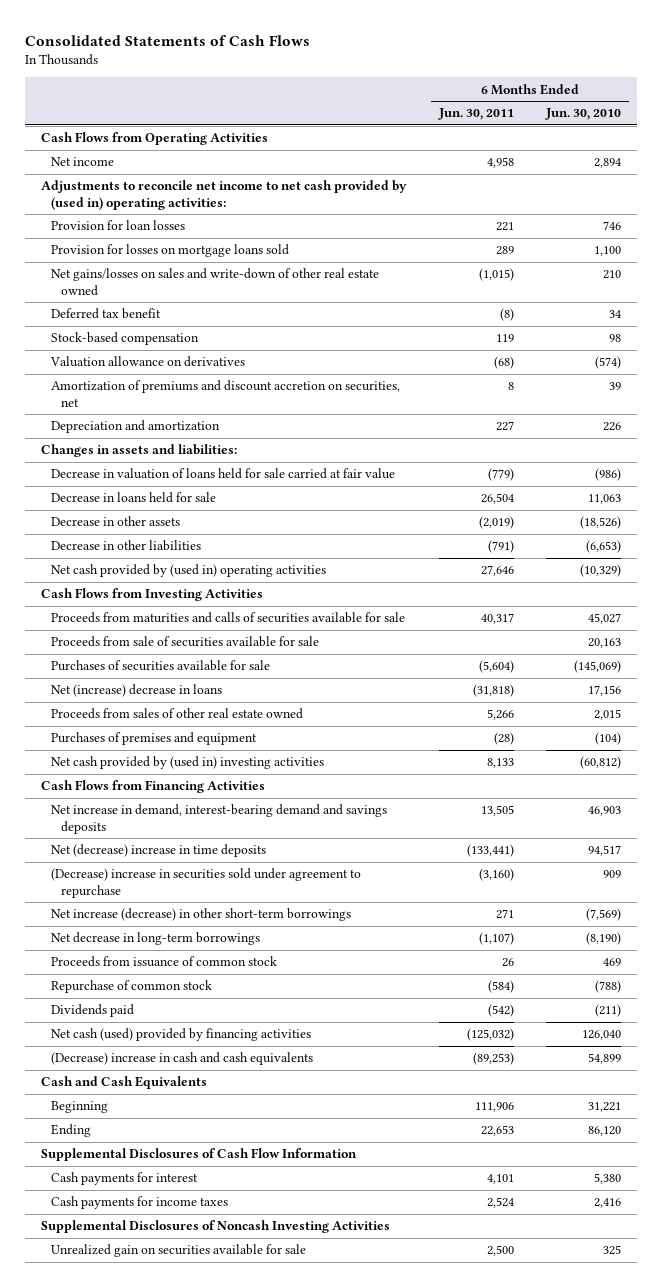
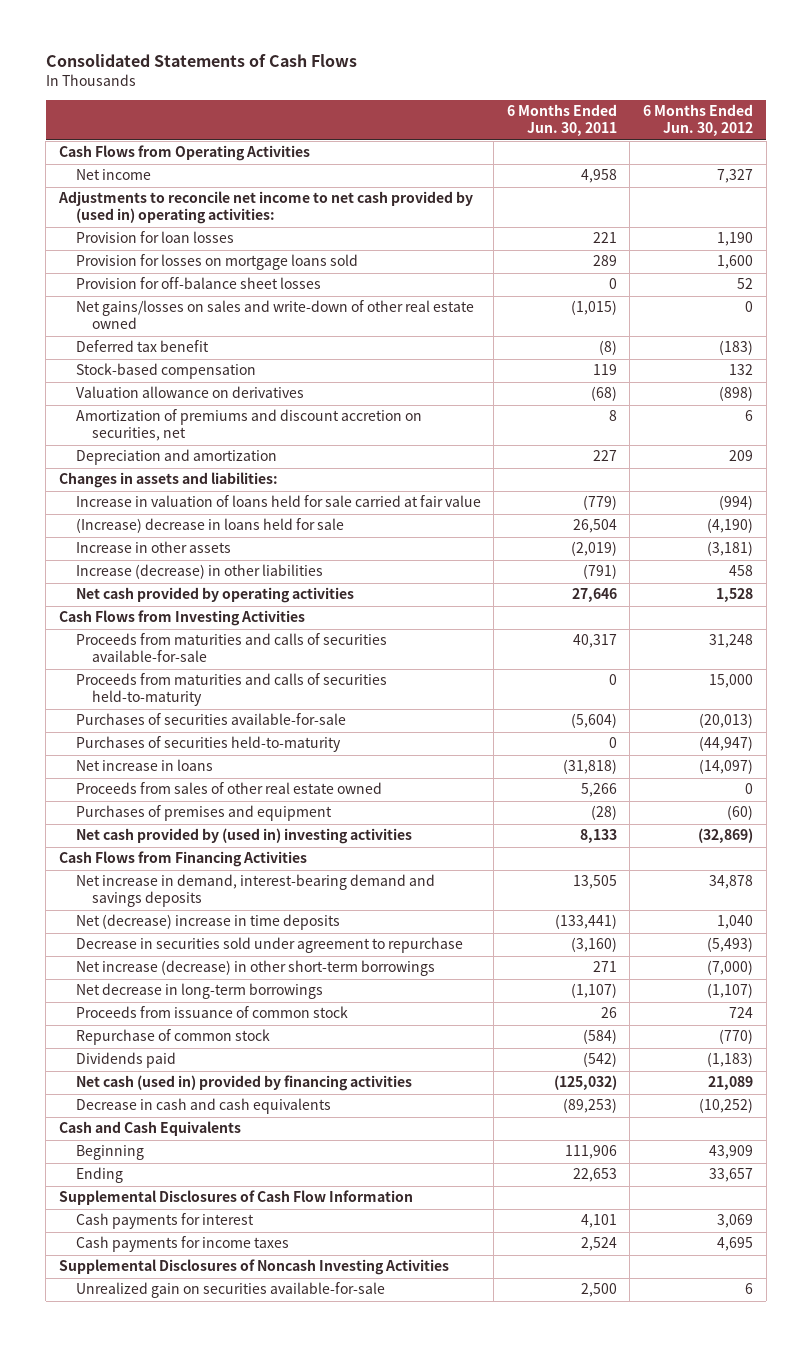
[544,108,621,121] Jun. 30, 2010 -> none
none -> [642,104,753,137] 6 Months Ended Jun. 30, 2012
none -> [75,277,321,290] Provision for off-balance sheet losses
[51,468,396,480] Decrease in valuation of loans held for sale carried at fair value -> none
[51,492,217,504] Decrease in loans held for sale -> [75,495,481,508] Increase in valuation of loans held for sale carried at fair value
[480,493,514,505] 26,504 -> [582,495,617,511] (779)
none -> [75,518,344,534] (Increase) decrease in loans held for sale
[51,516,181,527] Decrease in other assets -> [75,541,231,554] Increase in other assets
[51,540,202,552] Decrease in other liabilities -> [75,564,323,580] Increase (decrease) in other liabilities
[51,564,327,578] Net cash provided by (used in) operating activities -> [75,587,354,604] Net cash provided by operating activities
[51,636,320,648] Proceeds from sale of securities available for sale -> none
[51,612,406,624] Proceeds from maturities and calls of securities available for sale -> [75,633,387,663] Proceeds from maturities and calls of securities available-for-sale
none -> [75,673,387,707] Proceeds from maturities and calls of securities held-to-maturity
[51,660,271,672] Purchases of securities available for sale -> [75,713,346,726] Purchases of securities available-for-sale
none -> [75,736,341,753] Purchases of securities held-to-maturity
[51,684,223,698] Net (increase) decrease in loans -> [75,759,213,772] Net increase in loans
[51,868,362,898] (Decrease) increase in securities sold under agreement to repurchase -> [75,937,463,954] Decrease in securities sold under agreement to repurchase
[51,1028,312,1042] Net cash (used) provided by financing activities -> [75,1075,412,1092] Net cash (used in) provided by financing activities
[51,1052,314,1066] (Decrease) increase in cash and cash equivalents -> [75,1098,331,1115] Decrease in cash and cash equivalents
[51,1244,307,1258] Unrealized gain on securities available for sale -> [75,1282,385,1299] Unrealized gain on securities available-for-sale

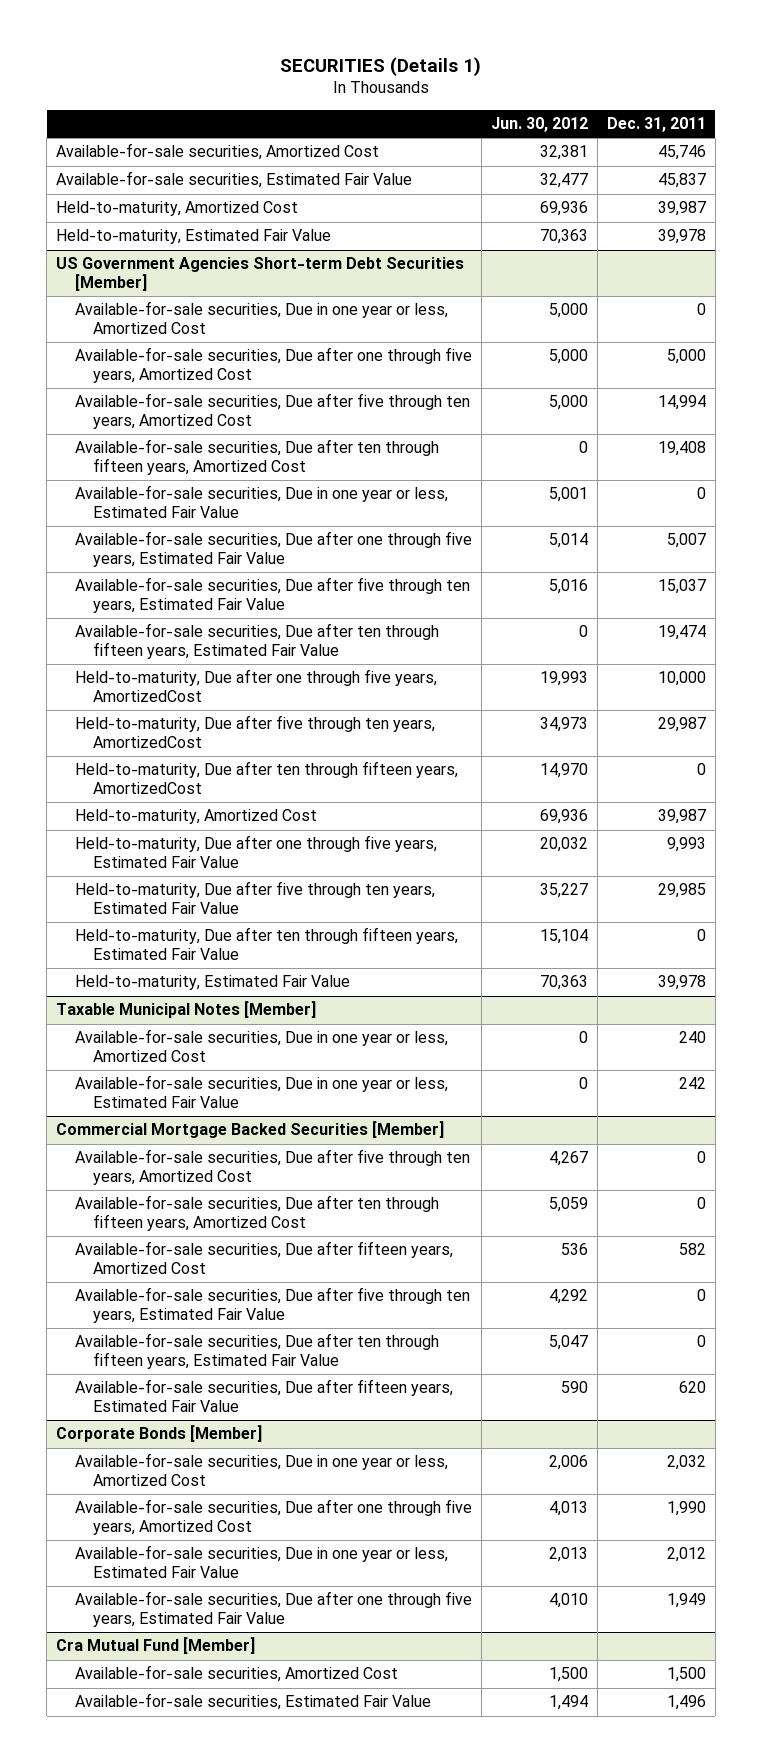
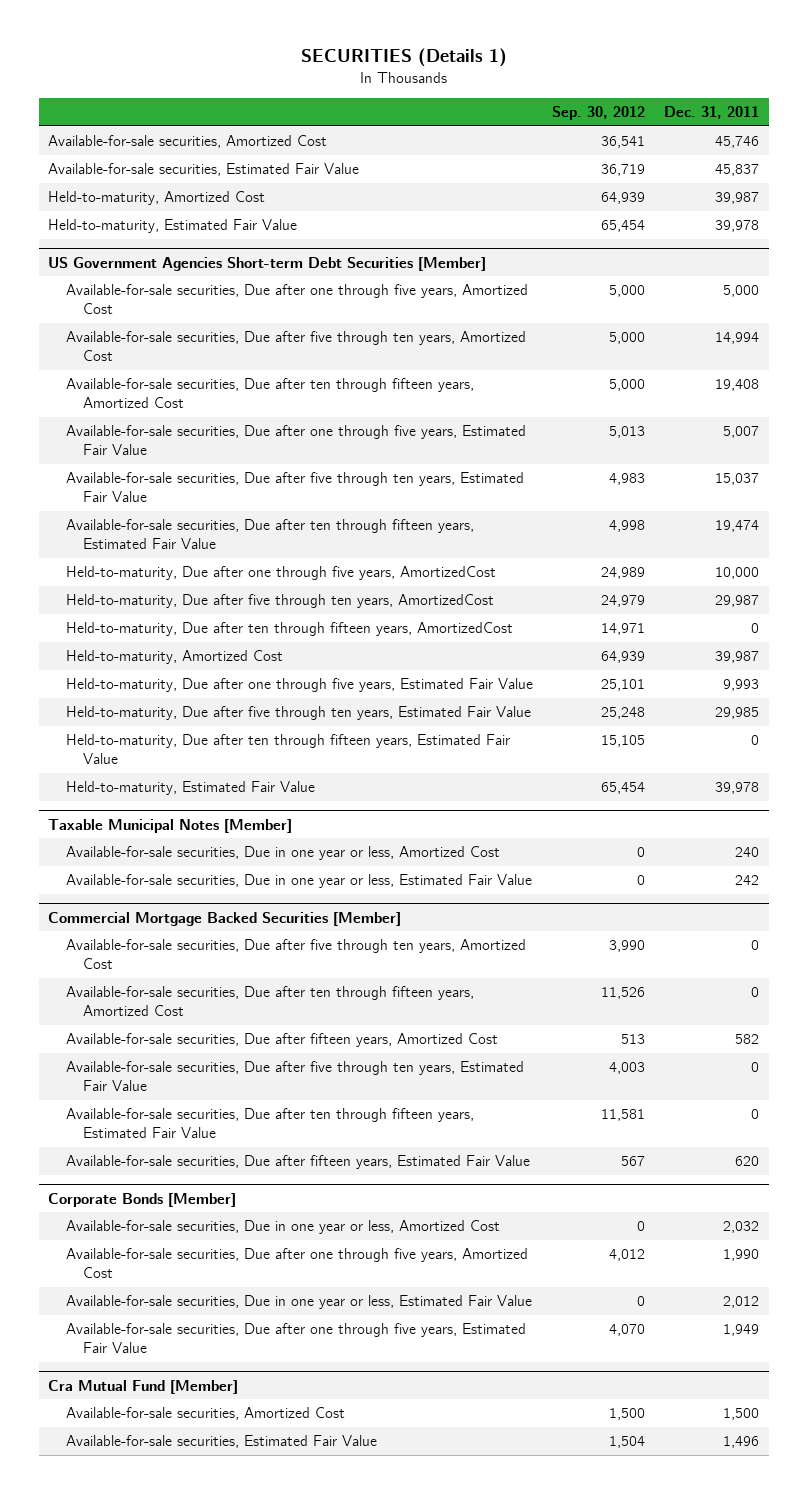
[490,116,588,132] Jun. 30, 2012 -> none
none -> [551,106,645,121] Sep. 30, 2012
[74,301,448,334] Available-for-sale securities, Due in one year or less, Amortized Cost -> none
[74,485,448,518] Available-for-sale securities, Due in one year or less, Estimated Fair Value -> none

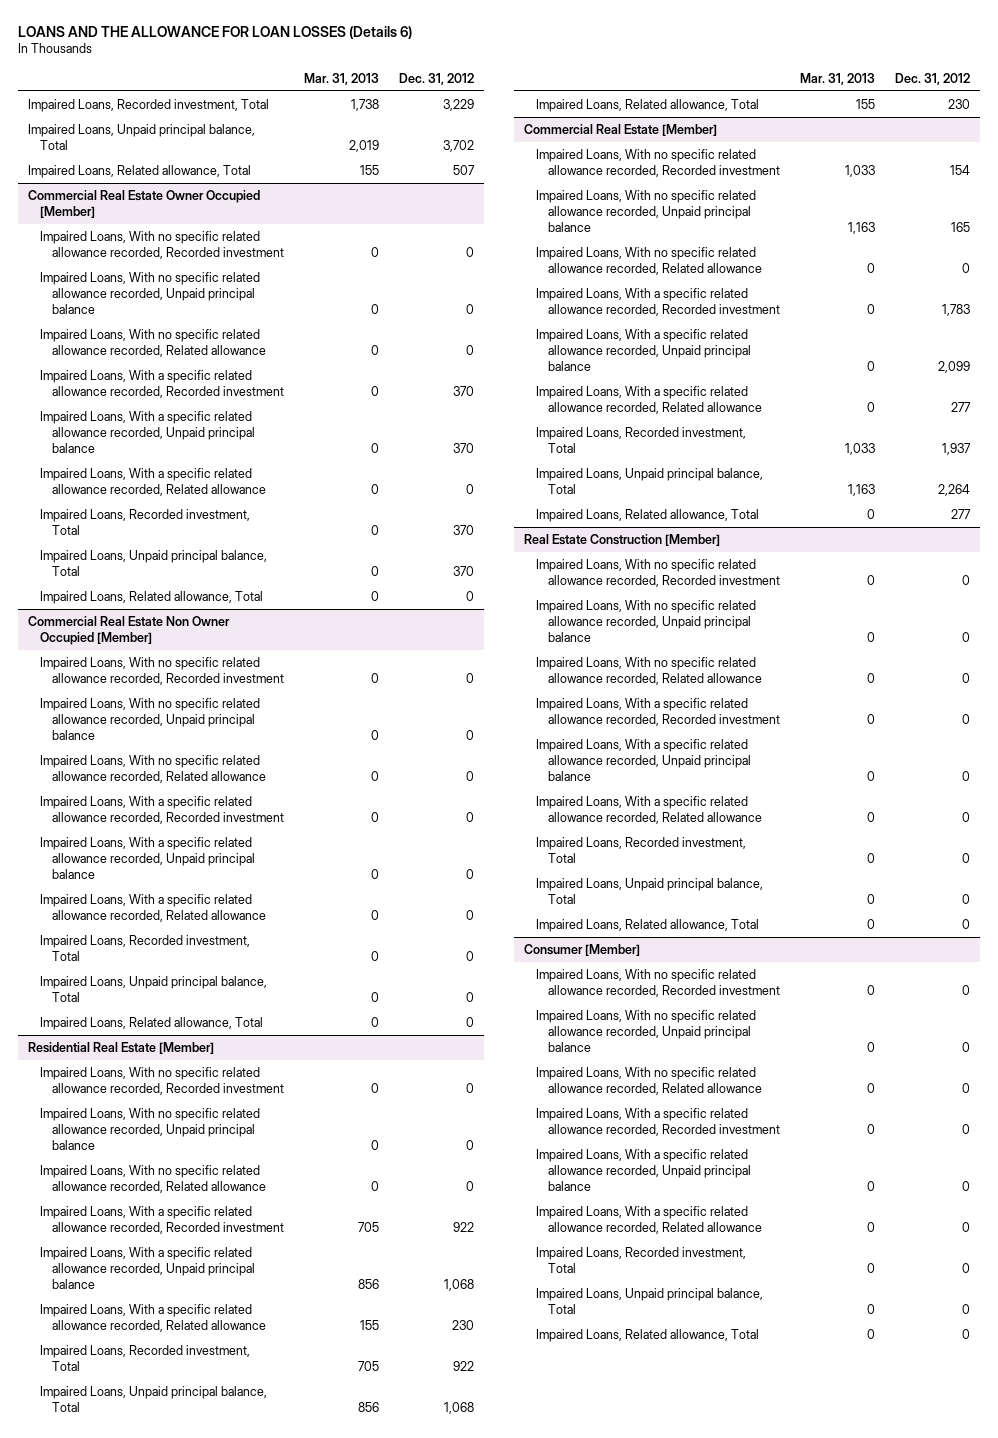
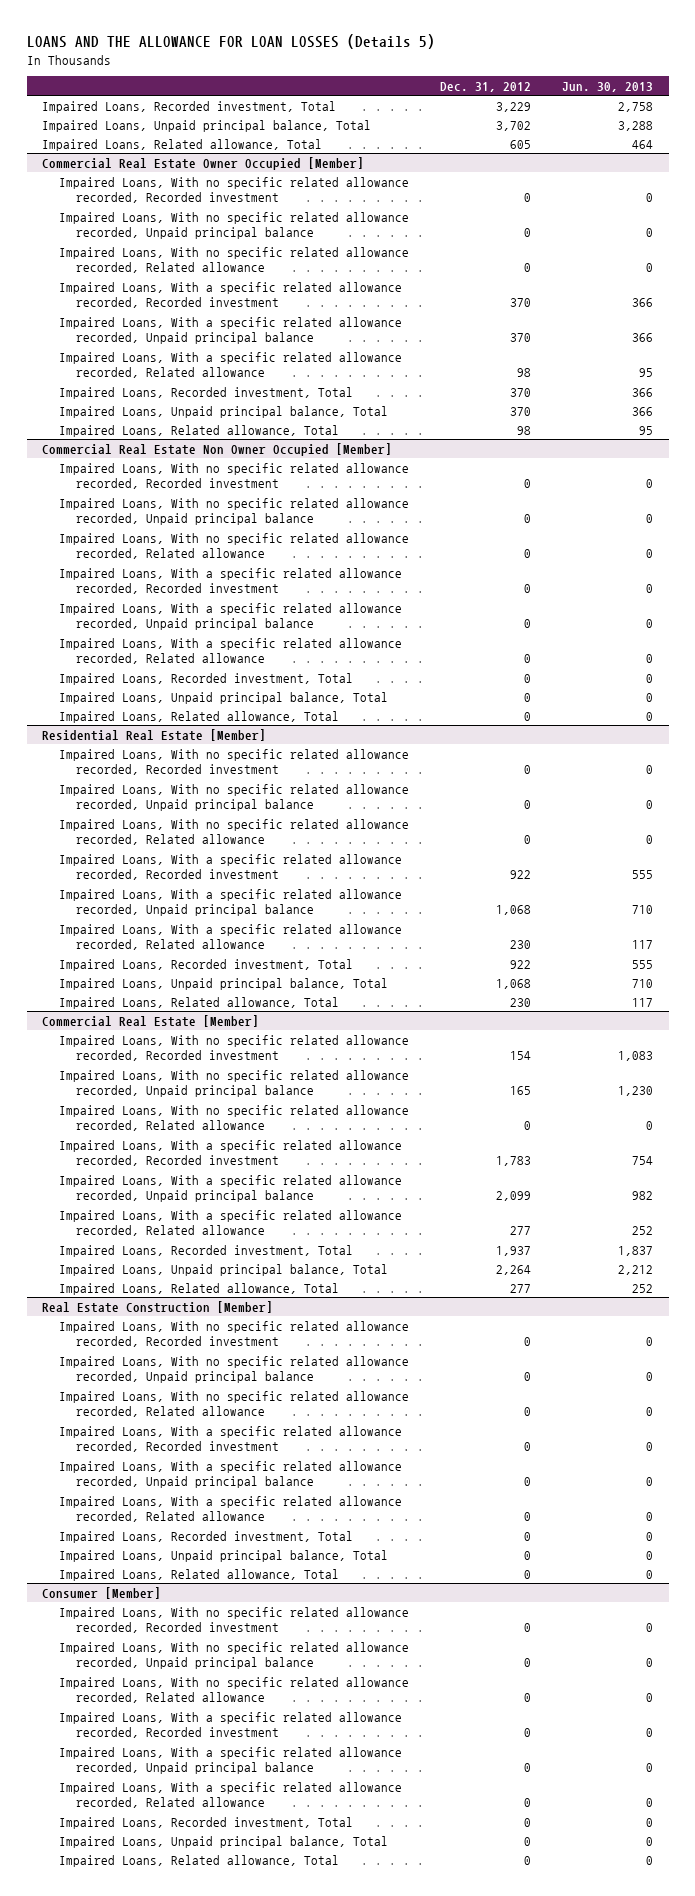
[17,25,412,39] LOANS AND THE ALLOWANCE FOR LOAN LOSSES (Details 6) -> [26,34,435,50] LOANS AND THE ALLOWANCE FOR LOAN LOSSES (Details 5)
[303,72,379,85] Mar. 31, 2013 -> none
none -> [562,81,654,92] Jun. 30, 2013
[452,165,475,176] 507 -> [510,139,532,149] 605
[465,484,474,495] 0 -> [517,368,532,378] 98
[465,591,474,602] 0 -> [517,425,532,435] 98

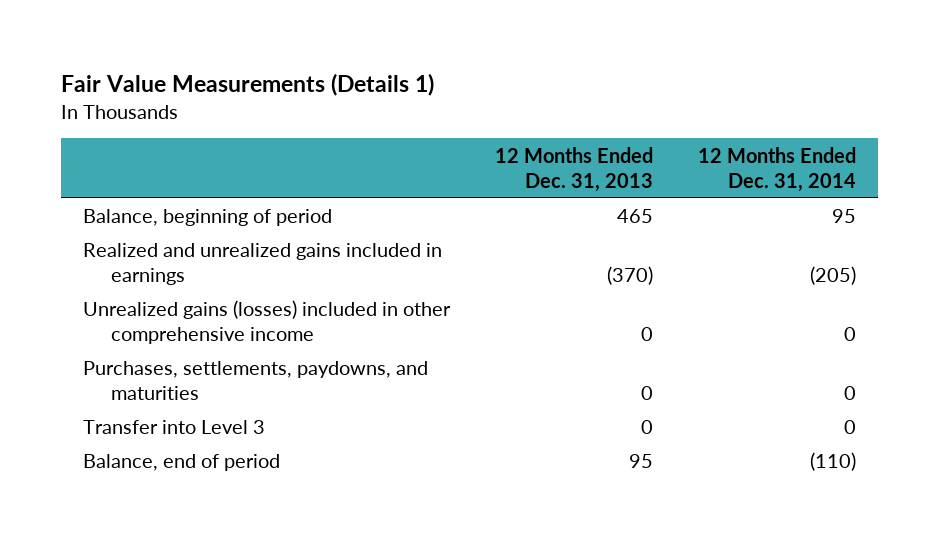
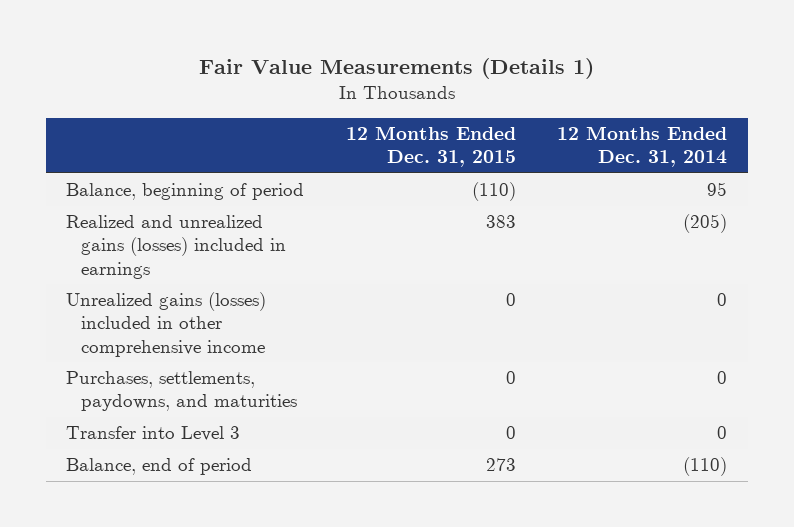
[495,146,654,192] 12 Months Ended Dec. 31, 2013 -> none
none -> [345,126,516,168] 12 Months Ended Dec. 31, 2015
[83,243,443,286] Realized and unrealized gains included in earnings -> [66,215,286,279] Realized and unrealized gains (losses) included in earnings

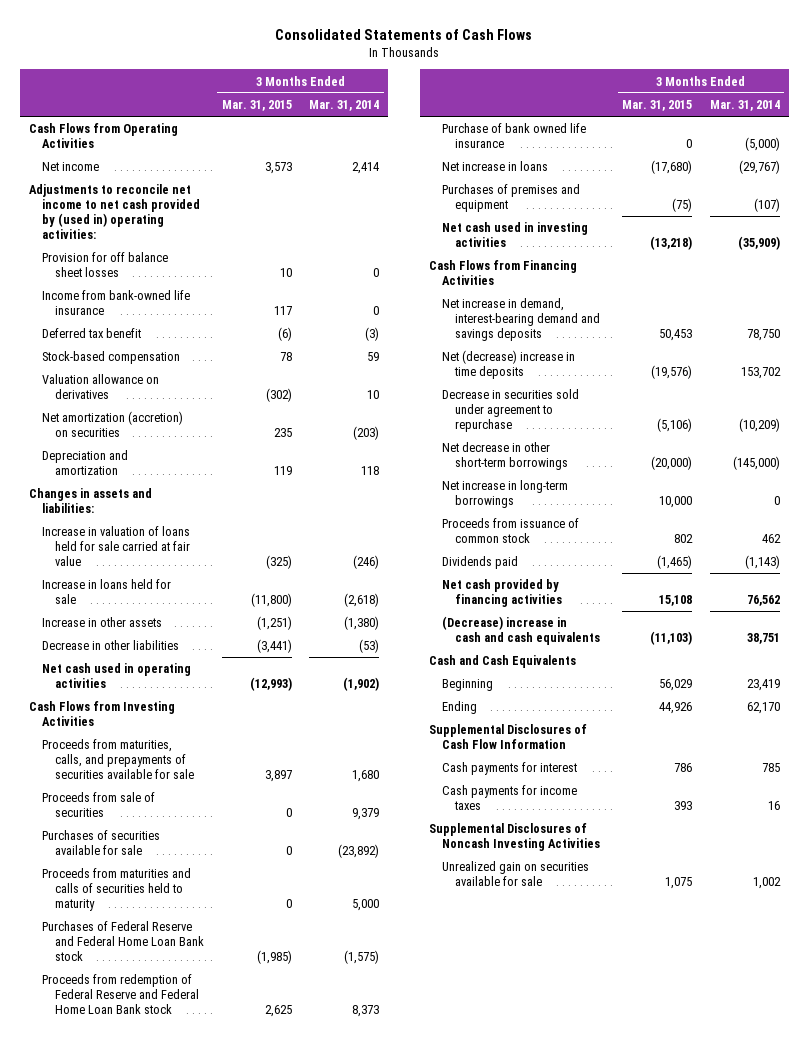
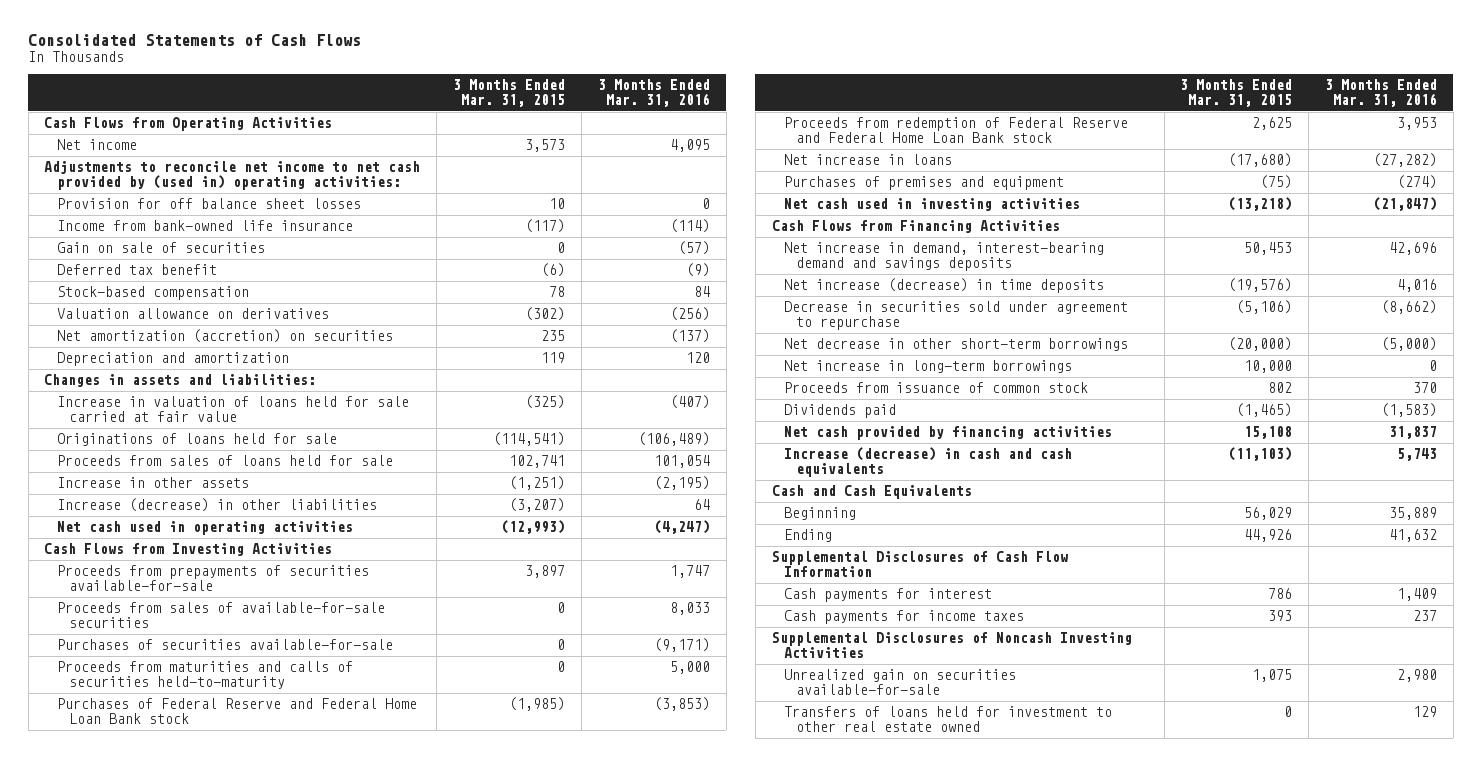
[309,99,380,111] Mar. 31, 2014 -> none
none -> [597,79,710,107] 3 Months Ended Mar. 31, 2016
[273,306,292,316] 117 -> [525,219,566,234] (117)
none -> [56,242,265,254] Gain on sale of securities
[41,579,171,605] Increase in loans held for sale -> [56,433,337,447] Originations of loans held for sale
[250,593,292,608] (11,800) -> [493,432,566,447] (114,541)
none -> [56,455,393,467] Proceeds from sales of loans held for sale
[41,640,179,651] Decrease in other liabilities -> [56,498,377,513] Increase (decrease) in other liabilities
[256,639,292,654] (3,441) -> [509,498,566,513] (3,207)
[41,739,195,779] Proceeds from maturities, calls, and prepayments of securities available for sale -> [56,565,369,592] Proceeds from prepayments of securities available-for-sale
[41,792,155,818] Proceeds from sale of securities -> [56,602,385,629] Proceeds from sales of available-for-sale securities
[41,830,160,856] Purchases of securities available for sale -> [56,639,393,651] Purchases of securities available-for-sale
[41,868,191,911] Proceeds from maturities and calls of securities held to maturity -> [56,661,353,690] Proceeds from maturities and calls of securities held-to-maturity
[442,123,587,149] Purchase of bank owned life insurance -> none
[442,350,576,380] Net (decrease) increase in time deposits -> [784,278,1105,294] Net increase (decrease) in time deposits
[442,616,601,646] (Decrease) increase in cash and cash equivalents -> [784,447,1073,478] Increase (decrease) in cash and cash equivalents
[442,861,590,887] Unrealized gain on securities available for sale -> [784,669,1017,696] Unrealized gain on securities available-for-sale
none -> [784,706,1113,733] Transfers of loans held for investment to other real estate owned

